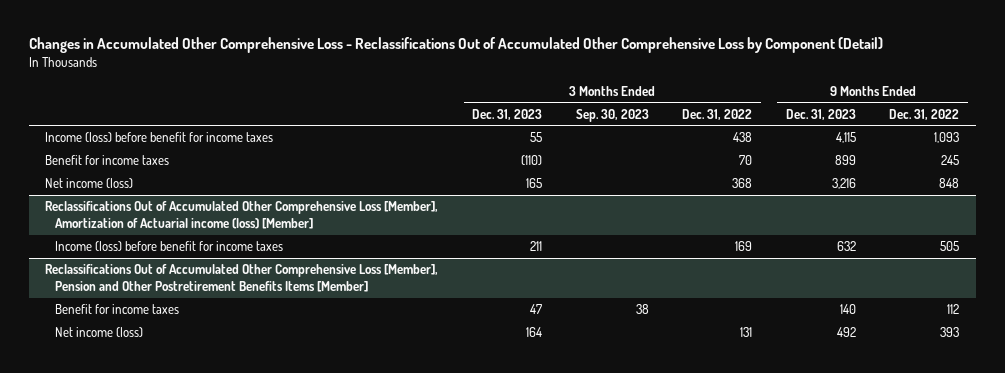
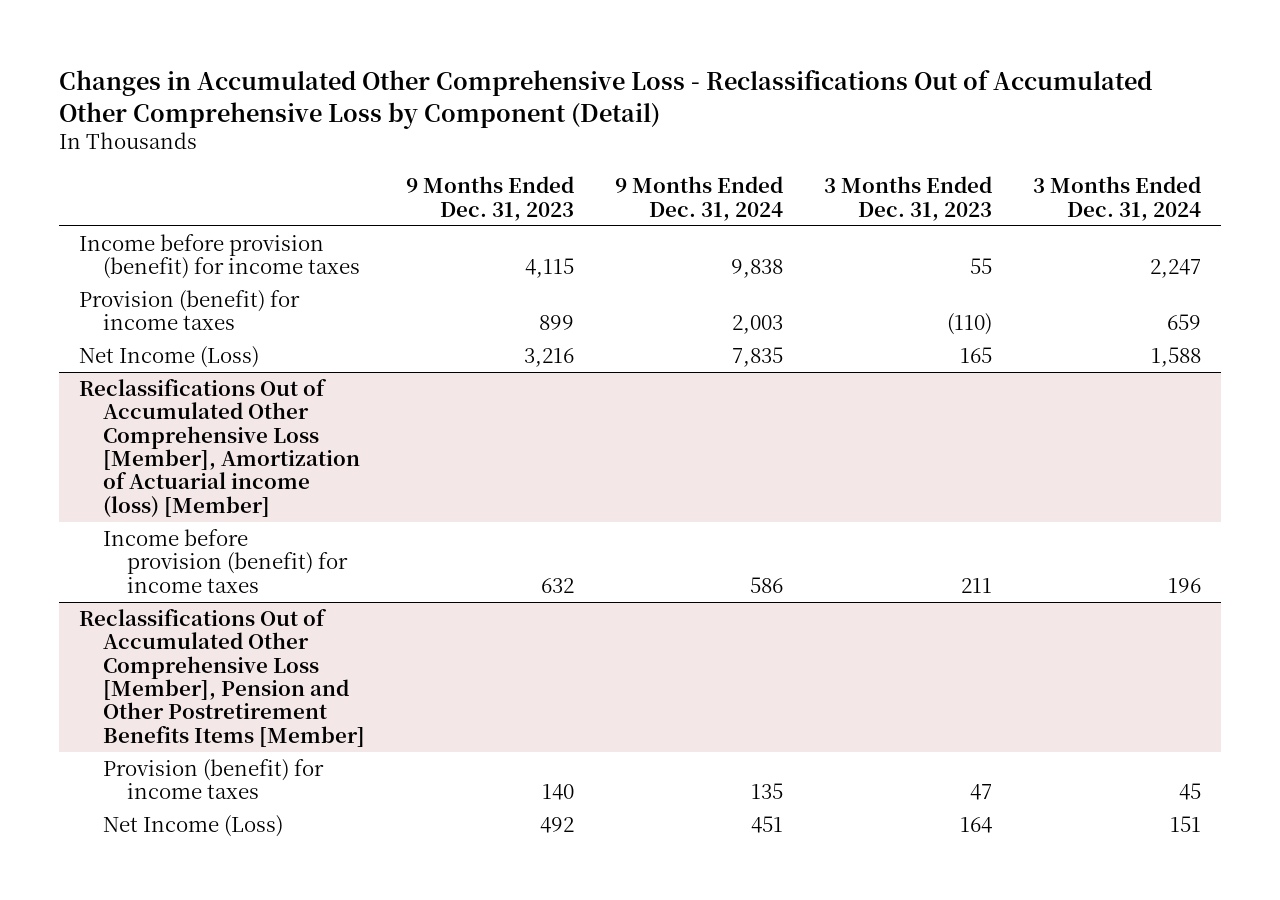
[575,108,649,122] Sep. 30, 2023 -> none
[682,108,753,120] Dec. 31, 2022 -> none
[889,108,960,120] Dec. 31, 2022 -> none
none -> [615,176,784,221] 9 Months Ended Dec. 31, 2024
none -> [1032,176,1201,221] 3 Months Ended Dec. 31, 2024
[45,132,274,143] Income (loss) before benefit for income taxes -> [79,233,361,280] Income before provision (benefit) for income taxes
[45,155,170,166] Benefit for income taxes -> [79,289,301,331] Provision (benefit) for income taxes
[45,178,134,189] Net income (loss) -> [79,345,260,368] Net Income (Loss)
[54,241,283,252] Income (loss) before benefit for income taxes -> [103,528,348,593] Income before provision (benefit) for income taxes
[54,304,179,315] Benefit for income taxes -> [103,758,325,800] Provision (benefit) for income taxes
[54,327,143,338] Net income (loss) -> [103,814,284,837] Net Income (Loss)

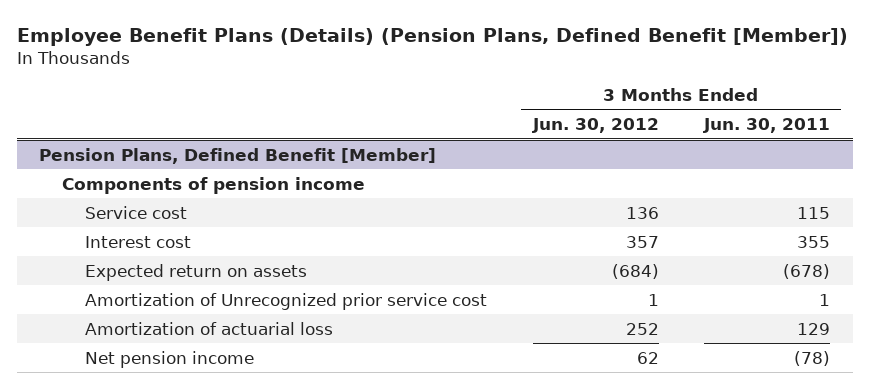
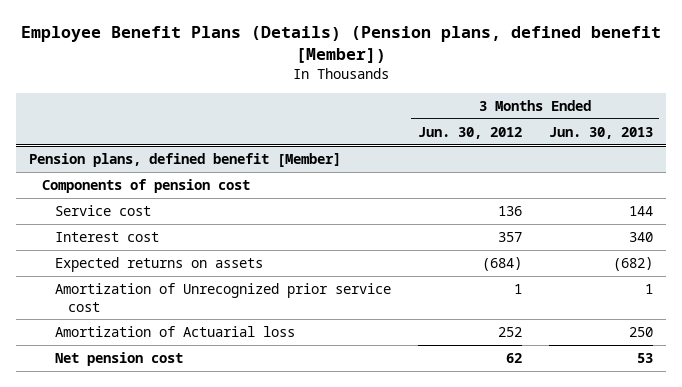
[16,28,848,47] Employee Benefit Plans (Details) (Pension Plans, Defined Benefit [Member]) -> [20,25,661,63] Employee Benefit Plans (Details) (Pension plans, defined benefit [Member])
[702,118,830,134] Jun. 30, 2011 -> none
none -> [548,126,653,139] Jun. 30, 2013
[39,147,437,164] Pension Plans, Defined Benefit [Member] -> [29,152,342,167] Pension plans, defined benefit [Member]
[62,176,366,194] Components of pension income -> [42,178,251,193] Components of pension cost
[85,263,308,281] Expected return on assets -> [54,256,263,272] Expected returns on assets
[85,321,334,335] Amortization of actuarial loss -> [54,325,295,337] Amortization of Actuarial loss
[85,350,255,368] Net pension income -> [54,351,183,366] Net pension cost

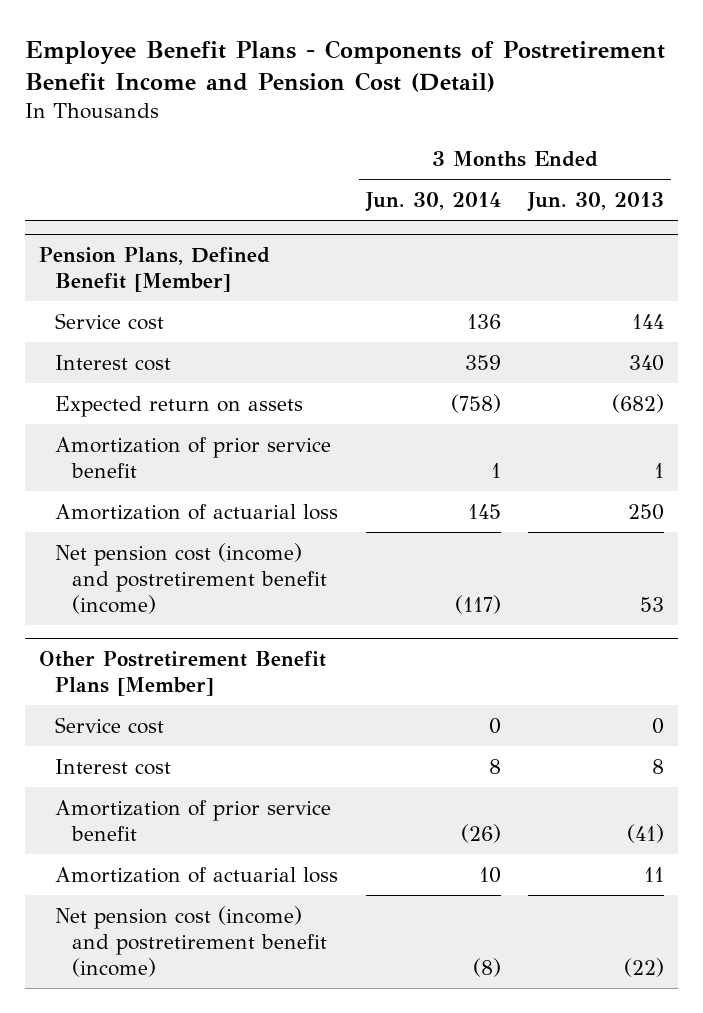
[20,25,661,63] Employee Benefit Plans (Details) (Pension plans, defined benefit [Member]) -> [25,39,666,92] Employee Benefit Plans - Components of Postretirement Benefit Income and Pension Cost (Detail)
[417,126,522,139] Jun. 30, 2012 -> none
none -> [364,192,501,213] Jun. 30, 2014
[42,178,251,193] Components of pension cost -> none
[29,152,342,167] Pension plans, defined benefit [Member] -> [39,246,271,293] Pension Plans, Defined Benefit [Member]
[54,256,263,272] Expected returns on assets -> [55,395,304,417] Expected return on assets
[54,282,391,312] Amortization of Unrecognized prior service cost -> [55,436,332,478] Amortization of prior service benefit
[54,325,295,337] Amortization of Actuarial loss -> [55,503,339,520] Amortization of actuarial loss
[54,351,183,366] Net pension cost -> [55,542,327,615] Net pension cost (income) and postretirement benefit (income)
none -> [39,650,327,697] Other Postretirement Benefit Plans [Member]
none -> [55,716,165,734] Service cost
none -> [55,758,172,775] Interest cost
none -> [55,799,332,841] Amortization of prior service benefit
none -> [55,866,339,883] Amortization of actuarial loss
none -> [55,905,327,978] Net pension cost (income) and postretirement benefit (income)

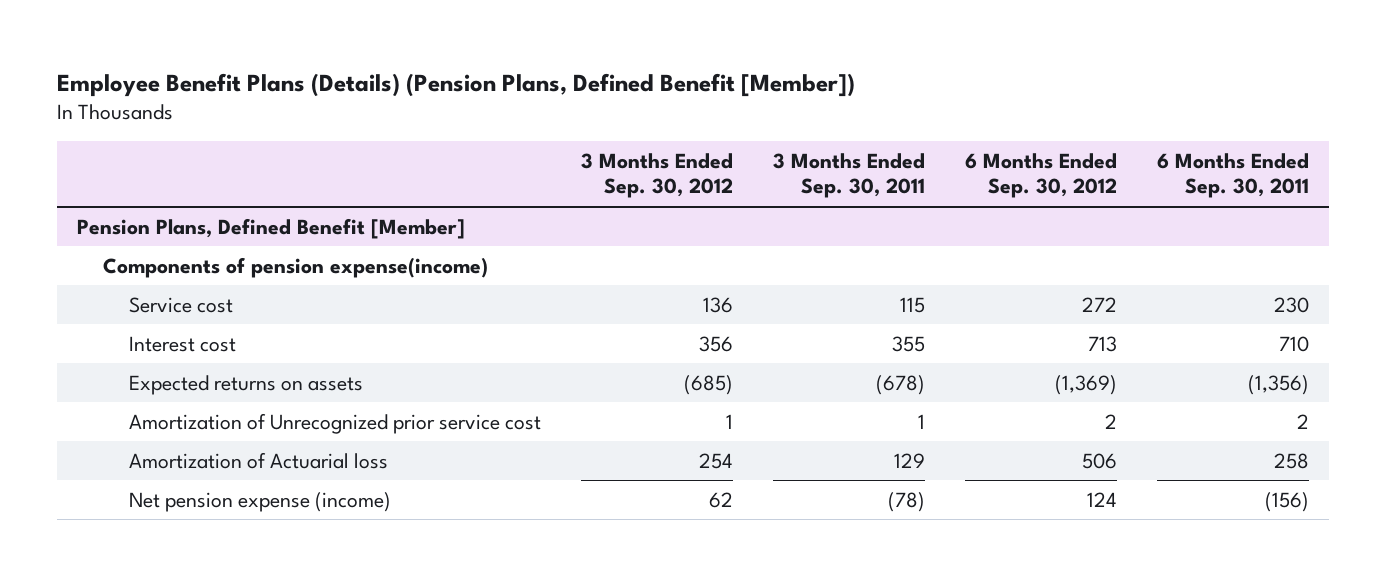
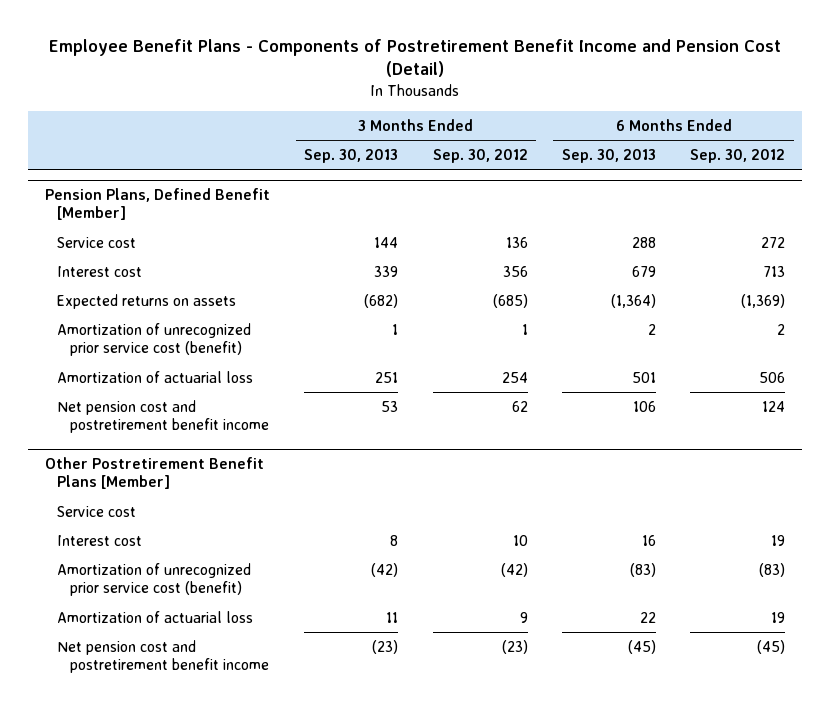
[57,72,856,97] Employee Benefit Plans (Details) (Pension Plans, Defined Benefit [Member]) -> [49,38,782,78] Employee Benefit Plans - Components of Postretirement Benefit Income and Pension Cost (Detail)
[773,152,926,199] 3 Months Ended Sep. 30, 2011 -> none
[1157,152,1310,199] 6 Months Ended Sep. 30, 2011 -> none
none -> [304,149,399,164] Sep. 30, 2013
none -> [561,149,656,164] Sep. 30, 2013
[103,256,489,278] Components of pension expense(income) -> none
[129,412,542,434] Amortization of Unrecognized prior service cost -> [57,322,252,357] Amortization of unrecognized prior service cost (benefit)
[129,451,389,469] Amortization of Actuarial loss -> [57,370,254,383] Amortization of actuarial loss
[129,491,392,512] Net pension expense (income) -> [57,399,269,434] Net pension cost and postretirement benefit income
none -> [44,456,264,490] Other Postretirement Benefit Plans [Member]
none -> [57,505,137,517] Service cost
none -> [57,534,143,546] Interest cost
none -> [57,562,252,597] Amortization of unrecognized prior service cost (benefit)
none -> [57,610,254,623] Amortization of actuarial loss
none -> [57,639,269,674] Net pension cost and postretirement benefit income

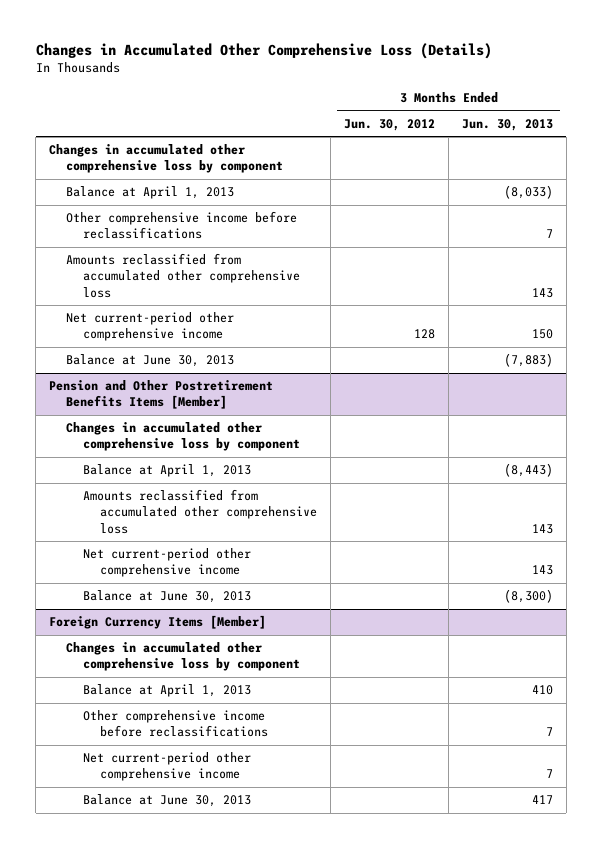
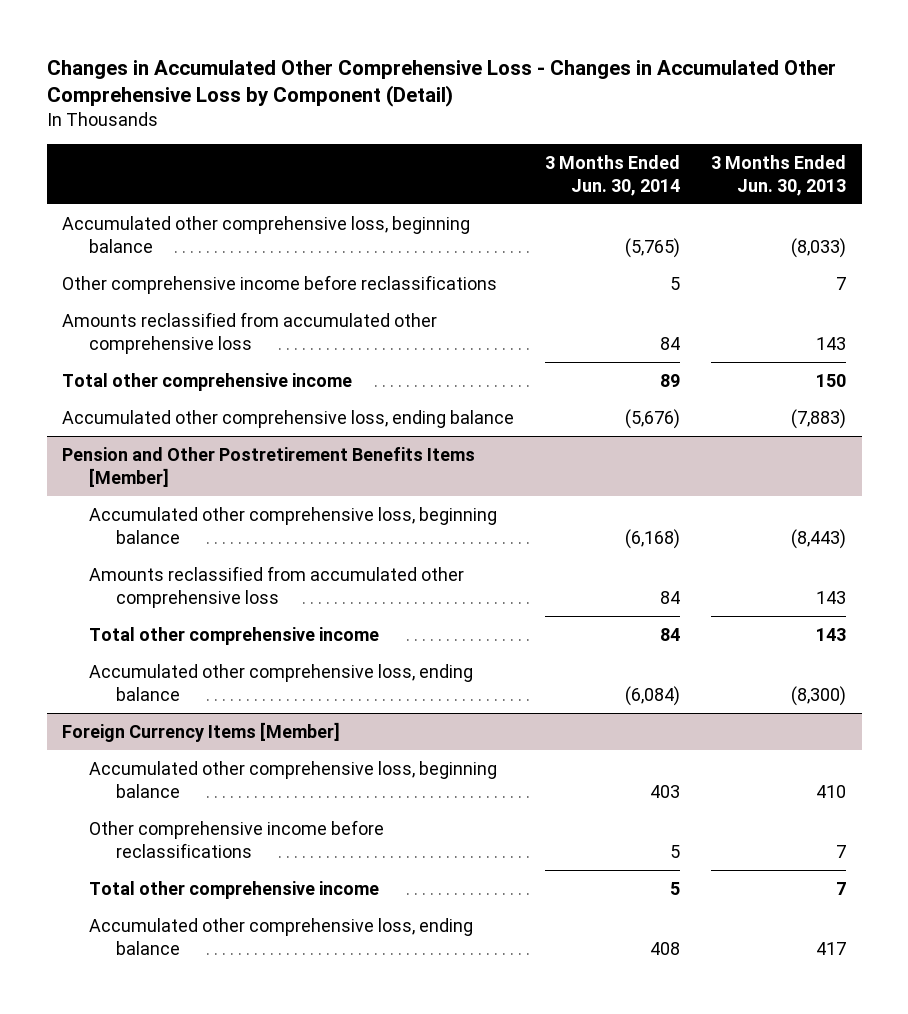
[35,43,492,60] Changes in Accumulated Other Comprehensive Loss (Details) -> [46,59,836,108] Changes in Accumulated Other Comprehensive Loss - Changes in Accumulated Other Comprehensive Loss by Component (Detail)
[344,118,436,131] Jun. 30, 2012 -> none
none -> [545,154,681,196] 3 Months Ended Jun. 30, 2014
[49,144,284,174] Changes in accumulated other comprehensive loss by component -> none
[66,186,235,200] Balance at April 1, 2013 -> [62,215,471,253] Accumulated other comprehensive loss, beginning balance
[66,312,235,342] Net current-period other comprehensive income -> [62,372,353,391] Total other comprehensive income
[66,354,235,368] Balance at June 30, 2013 -> [62,409,515,428] Accumulated other comprehensive loss, ending balance
[66,422,301,452] Changes in accumulated other comprehensive loss by component -> none
[83,464,252,478] Balance at April 1, 2013 -> [89,506,498,544] Accumulated other comprehensive loss, beginning balance
[83,548,252,578] Net current-period other comprehensive income -> [89,626,380,645] Total other comprehensive income
[83,590,252,604] Balance at June 30, 2013 -> [89,663,474,701] Accumulated other comprehensive loss, ending balance
[66,642,301,672] Changes in accumulated other comprehensive loss by component -> none
[83,684,252,698] Balance at April 1, 2013 -> [89,760,498,798] Accumulated other comprehensive loss, beginning balance
[83,752,252,782] Net current-period other comprehensive income -> [89,880,380,899] Total other comprehensive income
[83,794,252,808] Balance at June 30, 2013 -> [89,917,474,955] Accumulated other comprehensive loss, ending balance

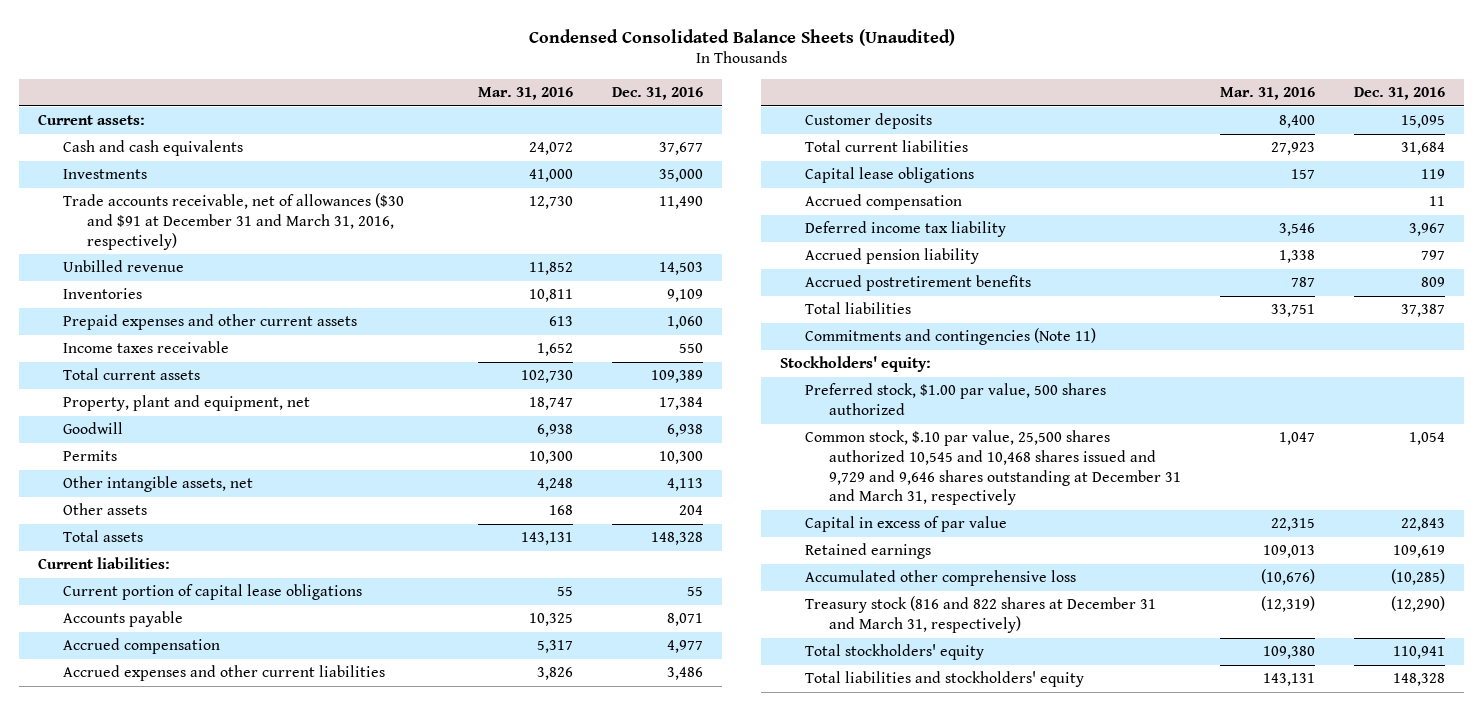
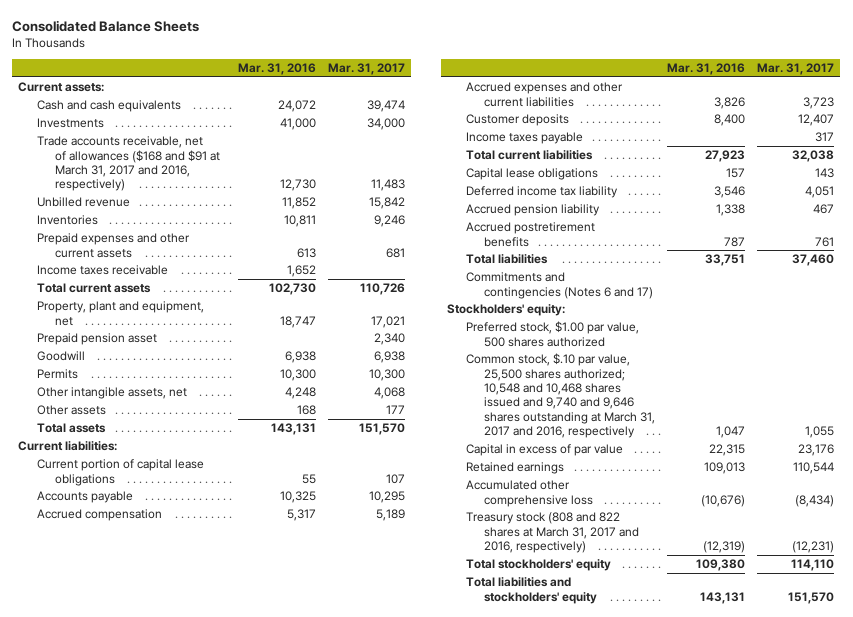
[528,28,955,46] Condensed Consolidated Balance Sheets (Unaudited) -> [12,19,200,32] Consolidated Balance Sheets
[611,87,703,101] Dec. 31, 2016 -> none
none -> [328,63,406,76] Mar. 31, 2017
[62,193,404,250] Trade accounts receivable, net of allowances ($30 and $91 at December 31 and March 31, 2016, respectively) -> [36,136,221,192] Trade accounts receivable, net of allowances ($168 and $91 at March 31, 2017 and 2016, respectively)
none -> [36,333,157,346] Prepaid pension asset
none -> [465,132,583,145] Income taxes payable
[804,194,962,211] Accrued compensation -> none
[804,328,1096,346] Commitments and contingencies (Note 11) -> [465,272,654,299] Commitments and contingencies (Notes 6 and 17)
[804,430,1181,506] Common stock, $.10 par value, 25,500 shares authorized 10,545 and 10,468 shares issued and 9,729 and 9,646 shares outstanding at December 31 and March 31, respectively -> [465,353,656,439] Common stock, $.10 par value, 25,500 shares authorized; 10,548 and 10,468 shares issued and 9,740 and 9,646 shares outstanding at March 31, 2017 and 2016, respectively
[804,596,1156,633] Treasury stock (816 and 822 shares at December 31 and March 31, respectively) -> [465,512,640,553] Treasury stock (808 and 822 shares at March 31, 2017 and 2016, respectively)

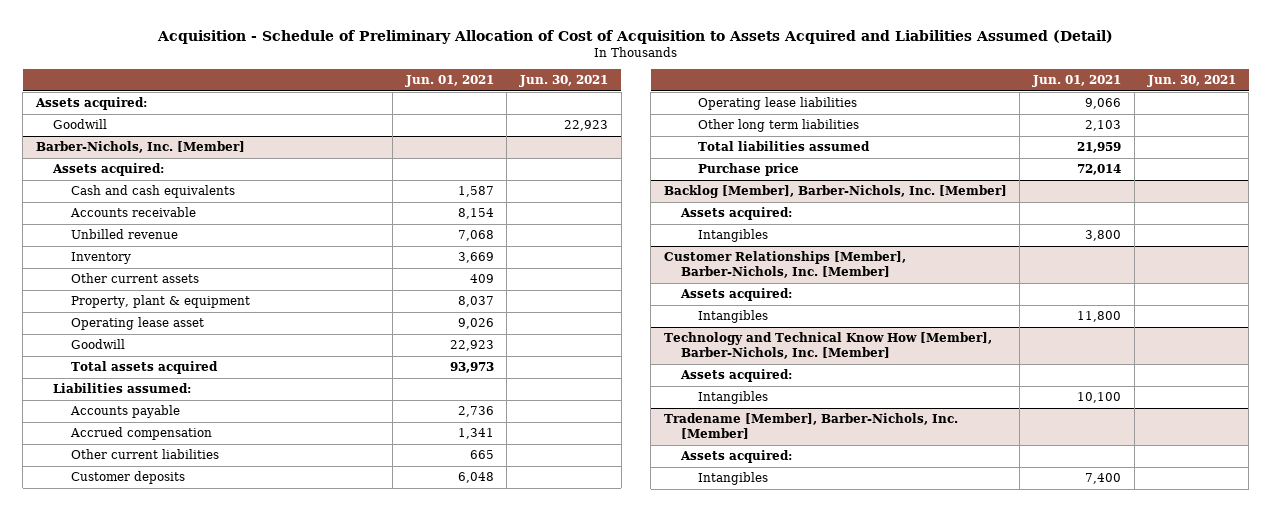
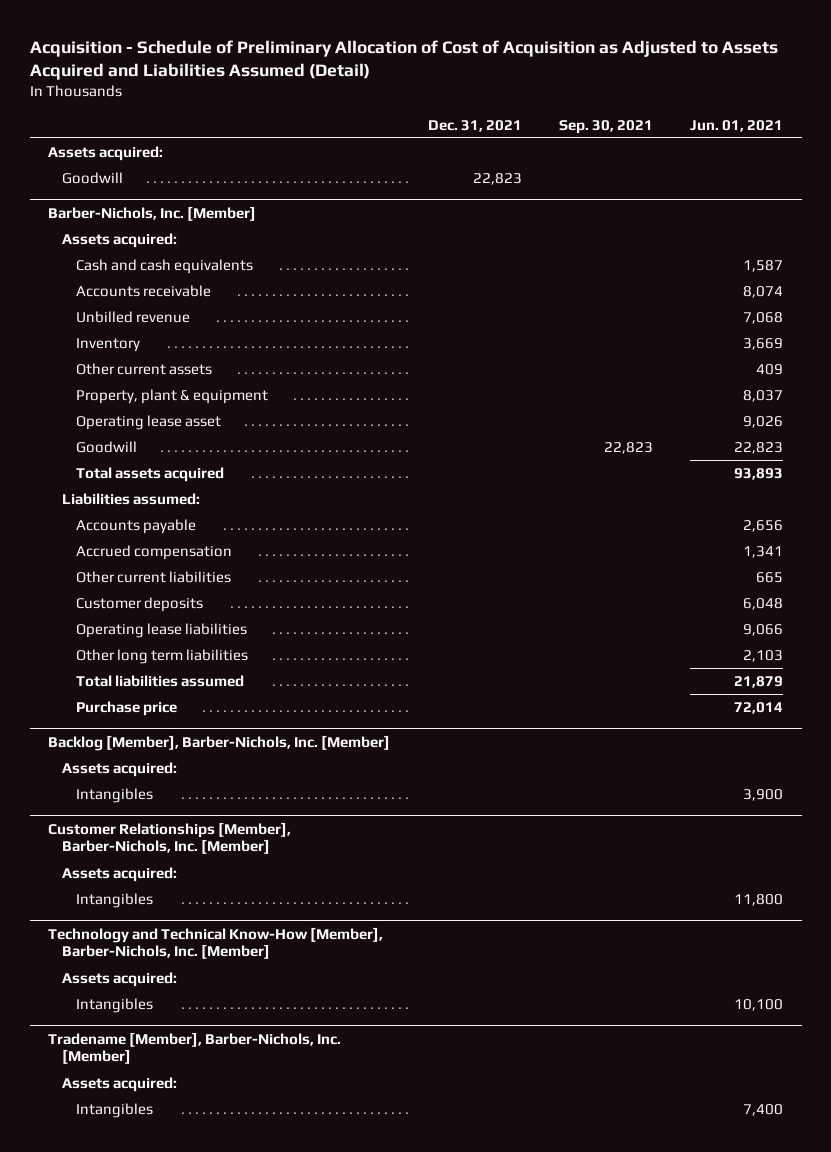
[156,30,1113,45] Acquisition - Schedule of Preliminary Allocation of Cost of Acquisition to Assets Acquired and Liabilities Assumed (Detail) -> [29,39,778,81] Acquisition - Schedule of Preliminary Allocation of Cost of Acquisition as Adjusted to Assets Acquired and Liabilities Assumed (Detail)
[518,74,608,87] Jun. 30, 2021 -> none
none -> [427,119,522,132] Dec. 31, 2021
none -> [558,119,653,134] Sep. 30, 2021
[457,208,494,220] 8,154 -> [743,286,784,299] 8,074
[449,340,494,352] 22,923 -> [734,442,784,455] 22,823
[449,362,494,374] 93,973 -> [734,468,784,481] 93,893
[457,406,494,418] 2,736 -> [743,520,784,533] 2,656
[1077,142,1122,154] 21,959 -> [734,676,784,689] 21,879
[1085,230,1122,242] 3,800 -> [743,789,784,802] 3,900
[663,332,992,360] Technology and Technical Know How [Member], Barber-Nichols, Inc. [Member] -> [48,926,384,960] Technology and Technical Know-How [Member], Barber-Nichols, Inc. [Member]

